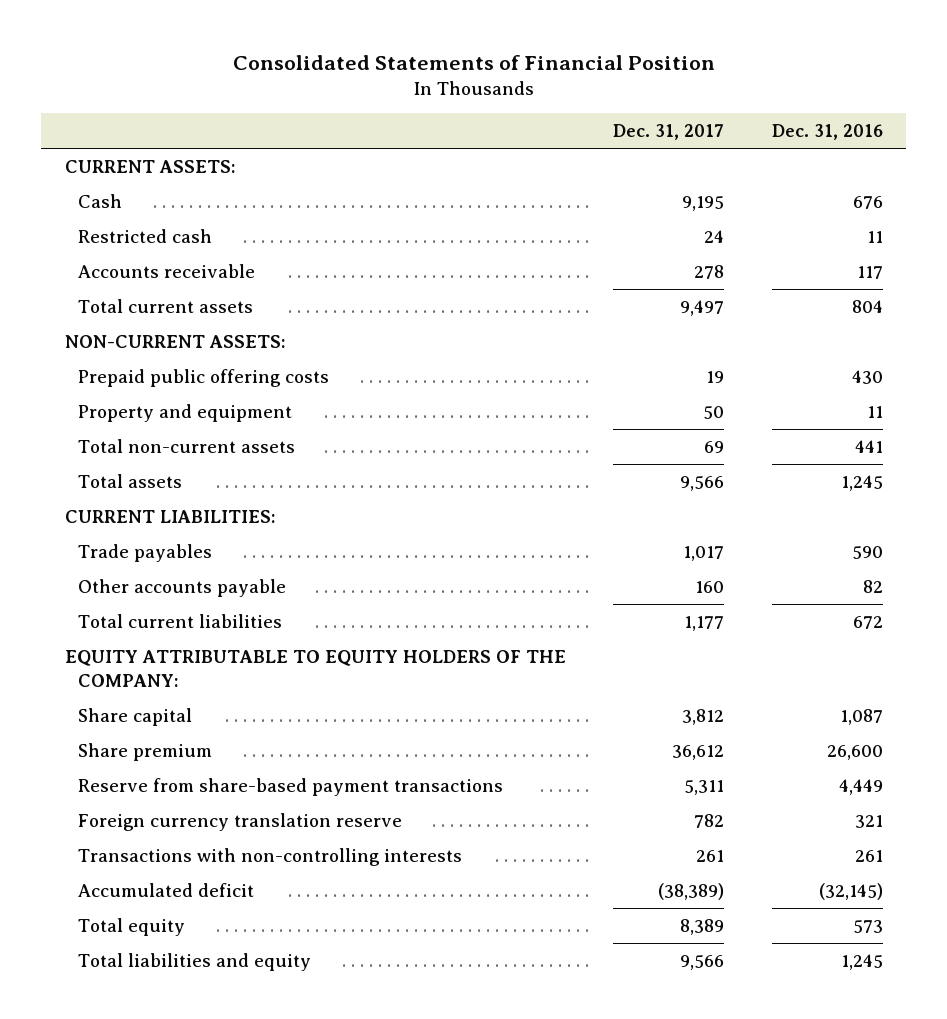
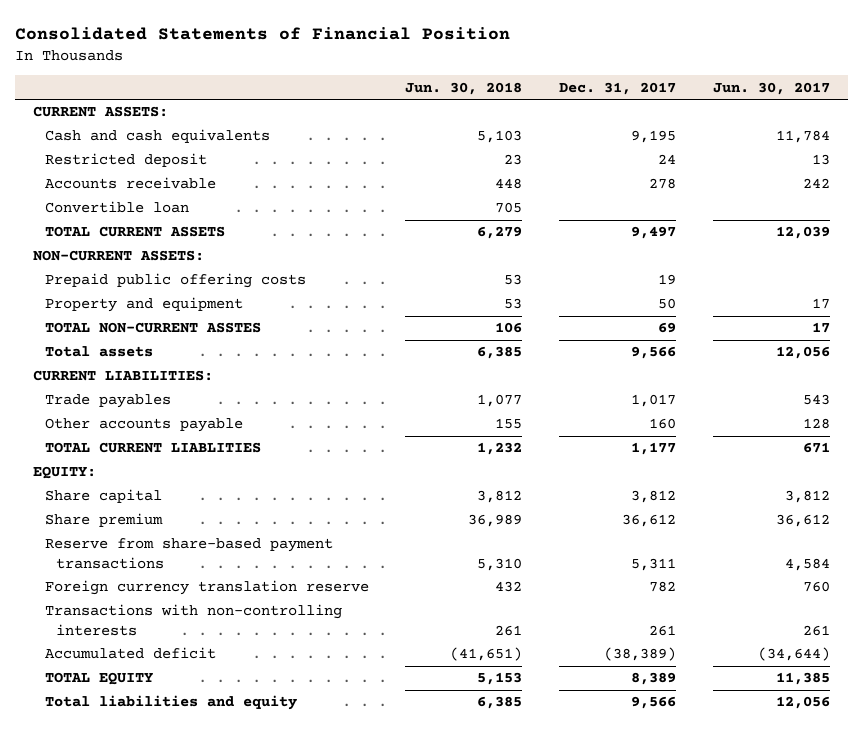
[771,124,883,141] Dec. 31, 2016 -> none
none -> [405,81,523,95] Jun. 30, 2018
none -> [712,81,830,95] Jun. 30, 2017
[78,193,123,208] Cash -> [44,129,270,144] Cash and cash equivalents
[78,228,213,243] Restricted cash -> [44,153,207,168] Restricted deposit
none -> [44,201,189,214] Convertible loan
[78,298,254,313] Total current assets -> [44,226,225,238] TOTAL CURRENT ASSETS
[78,438,296,453] Total non-current assets -> [44,322,261,334] TOTAL NON-CURRENT ASSTES
[78,613,283,628] Total current liabilities -> [44,442,261,454] TOTAL CURRENT LIABLITIES
[64,649,566,687] EQUITY ATTRIBUTABLE TO EQUITY HOLDERS OF THE COMPANY: -> [33,466,97,480] EQUITY:
[78,917,186,936] Total equity -> [44,672,153,686] TOTAL EQUITY

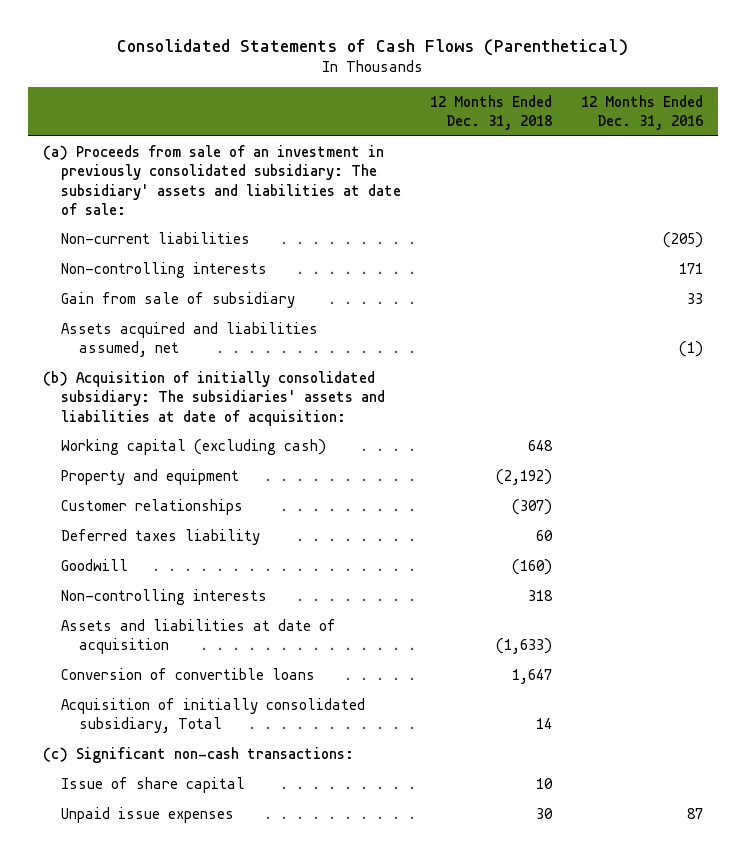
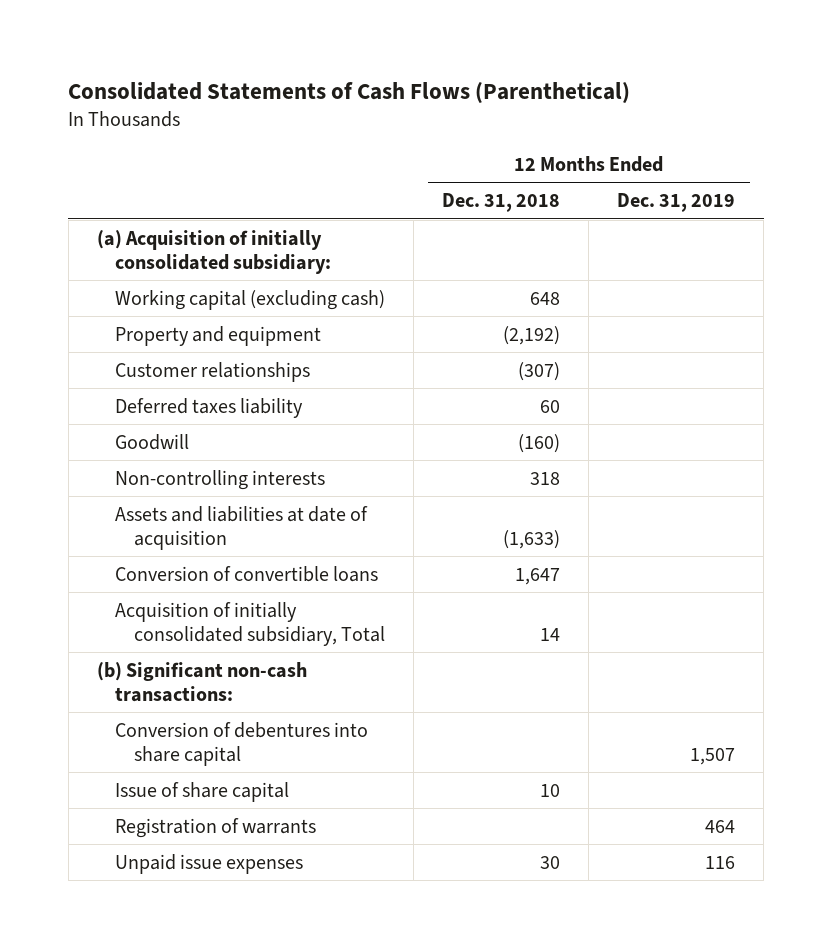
[581,94,704,131] 12 Months Ended Dec. 31, 2016 -> none
none -> [617,193,736,213] Dec. 31, 2019
[42,144,401,215] (a) Proceeds from sale of an investment in previously consolidated subsidiary: The subsidiary' assets and liabilities at date of sale: -> none
[60,231,250,244] Non-current liabilities -> none
[60,261,267,278] Non-controlling interests -> none
[60,291,295,308] Gain from sale of subsidiary -> none
[60,321,318,358] Assets acquired and liabilities assumed, net -> none
[42,370,385,426] (b) Acquisition of initially consolidated subsidiary: The subsidiaries' assets and liabilities at date of acquisition: -> [96,229,332,274] (a) Acquisition of initially consolidated subsidiary:
[42,746,354,763] (c) Significant non-cash transactions: -> [96,661,307,702] (b) Significant non-cash transactions:
none -> [115,721,369,766] Conversion of debentures into share capital
none -> [115,817,317,838] Registration of warrants

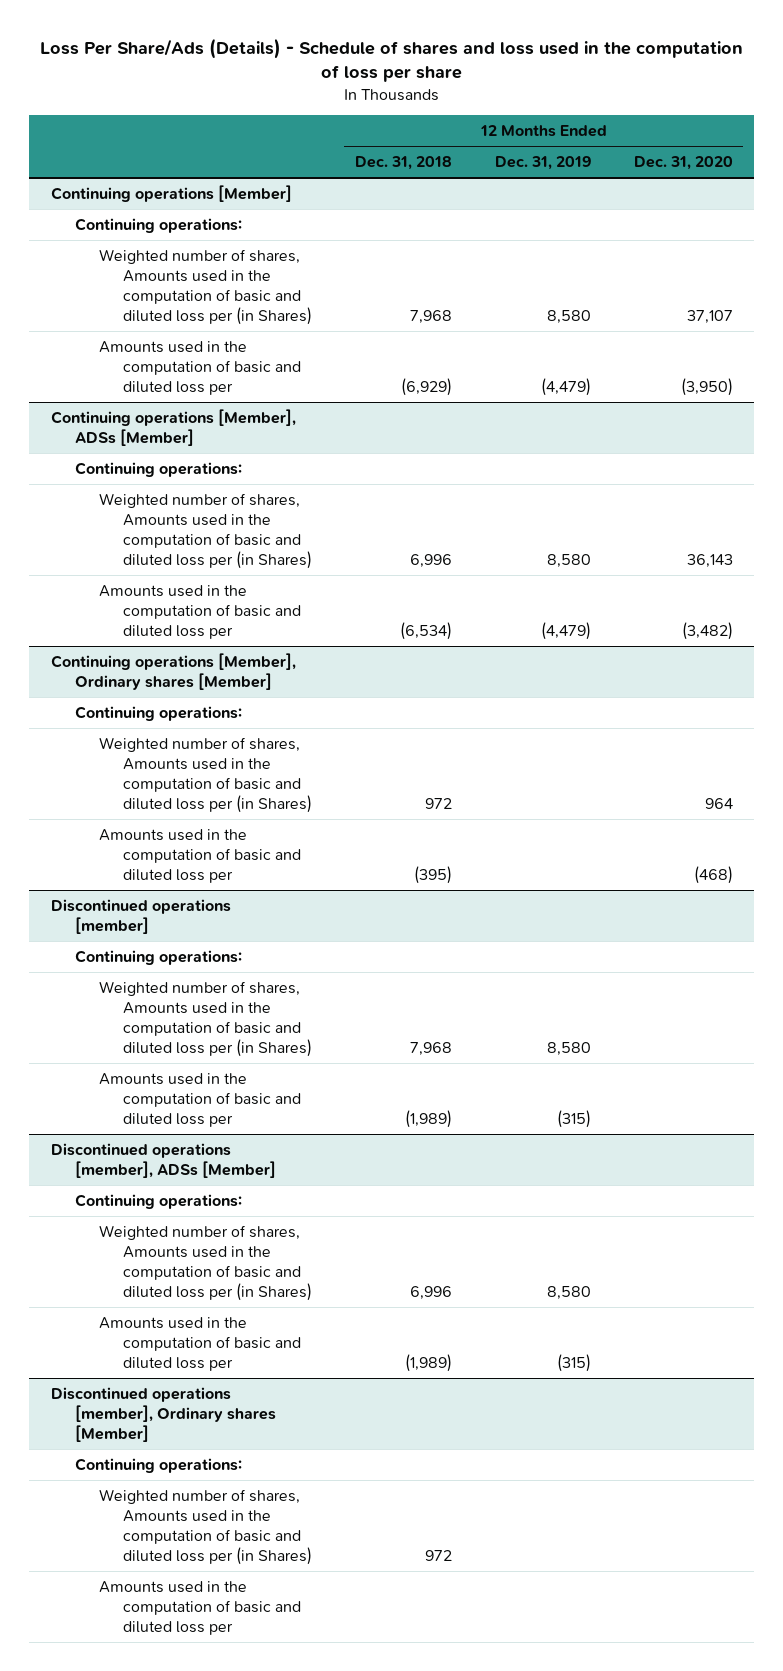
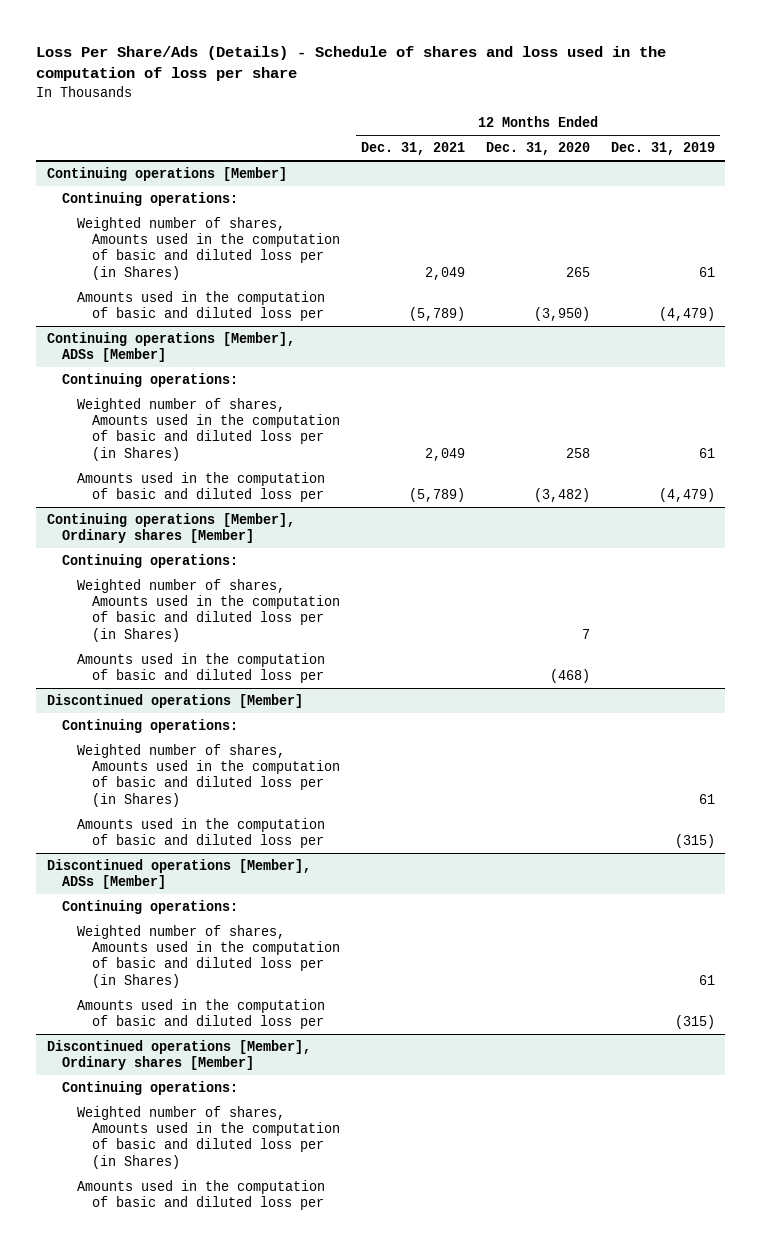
[355,156,453,171] Dec. 31, 2018 -> none
none -> [360,142,465,156] Dec. 31, 2021
[546,310,591,325] 8,580 -> [698,266,715,277] 61
[686,310,733,325] 37,107 -> [565,266,590,277] 265
[546,554,591,569] 8,580 -> [698,447,715,458] 61
[686,554,733,569] 36,143 -> [565,447,590,458] 258
[704,798,733,810] 964 -> [581,628,590,639] 7
[50,898,231,934] Discontinued operations [member] -> [46,693,303,708] Discontinued operations [Member]
[546,1042,591,1057] 8,580 -> [698,793,715,804] 61
[50,1142,276,1178] Discontinued operations [member], ADSs [Member] -> [46,858,311,890] Discontinued operations [Member], ADSs [Member]
[546,1286,591,1301] 8,580 -> [698,974,715,985] 61
[50,1386,276,1443] Discontinued operations [member], Ordinary shares [Member] -> [46,1039,311,1071] Discontinued operations [Member], Ordinary shares [Member]

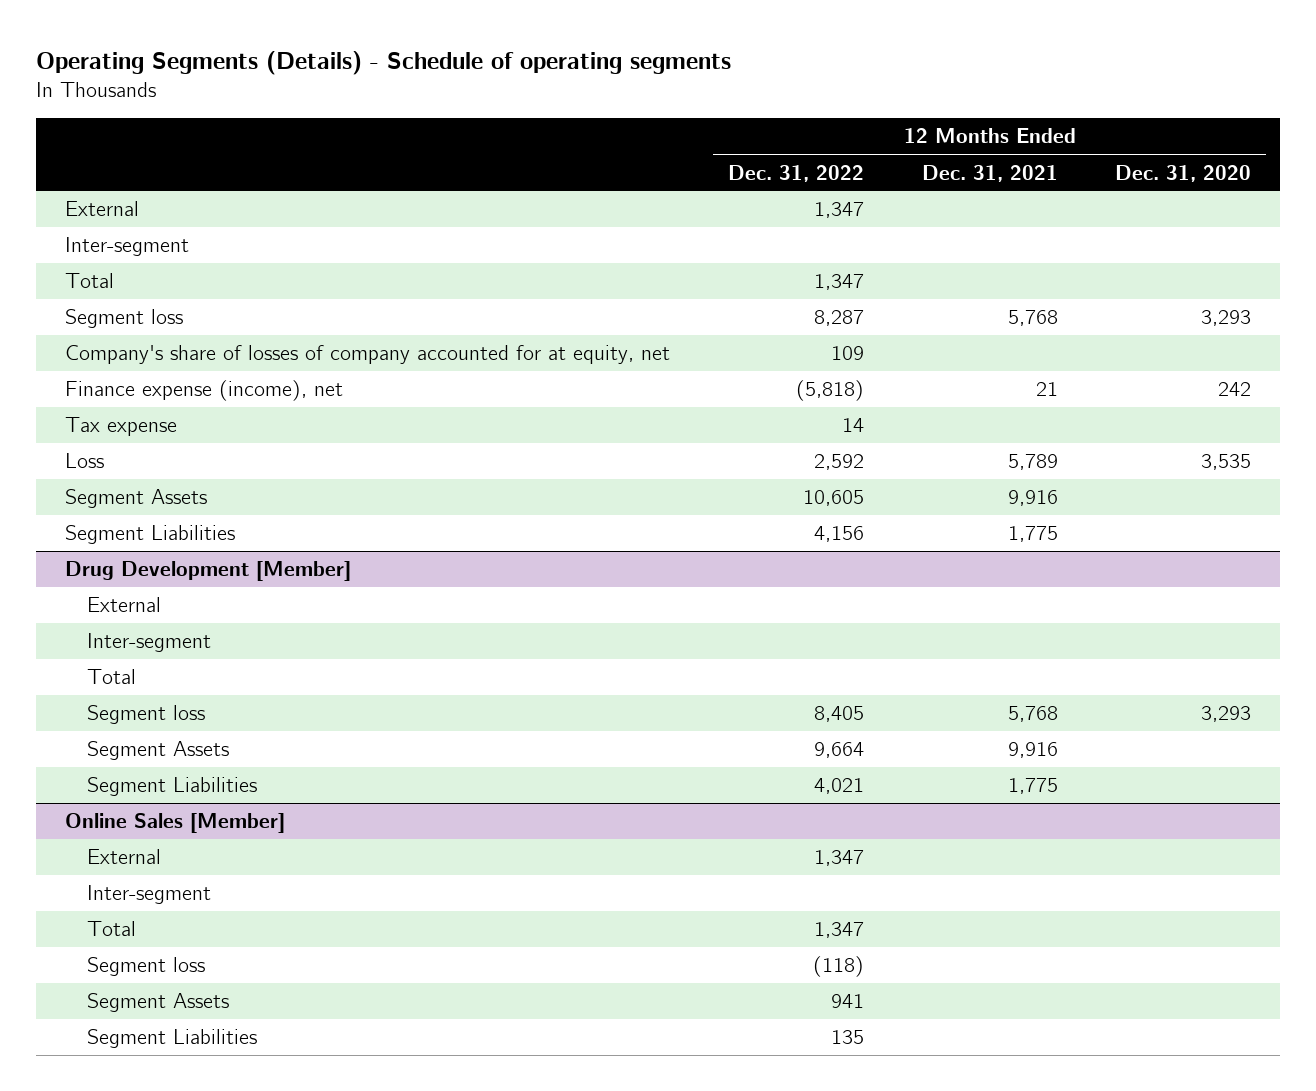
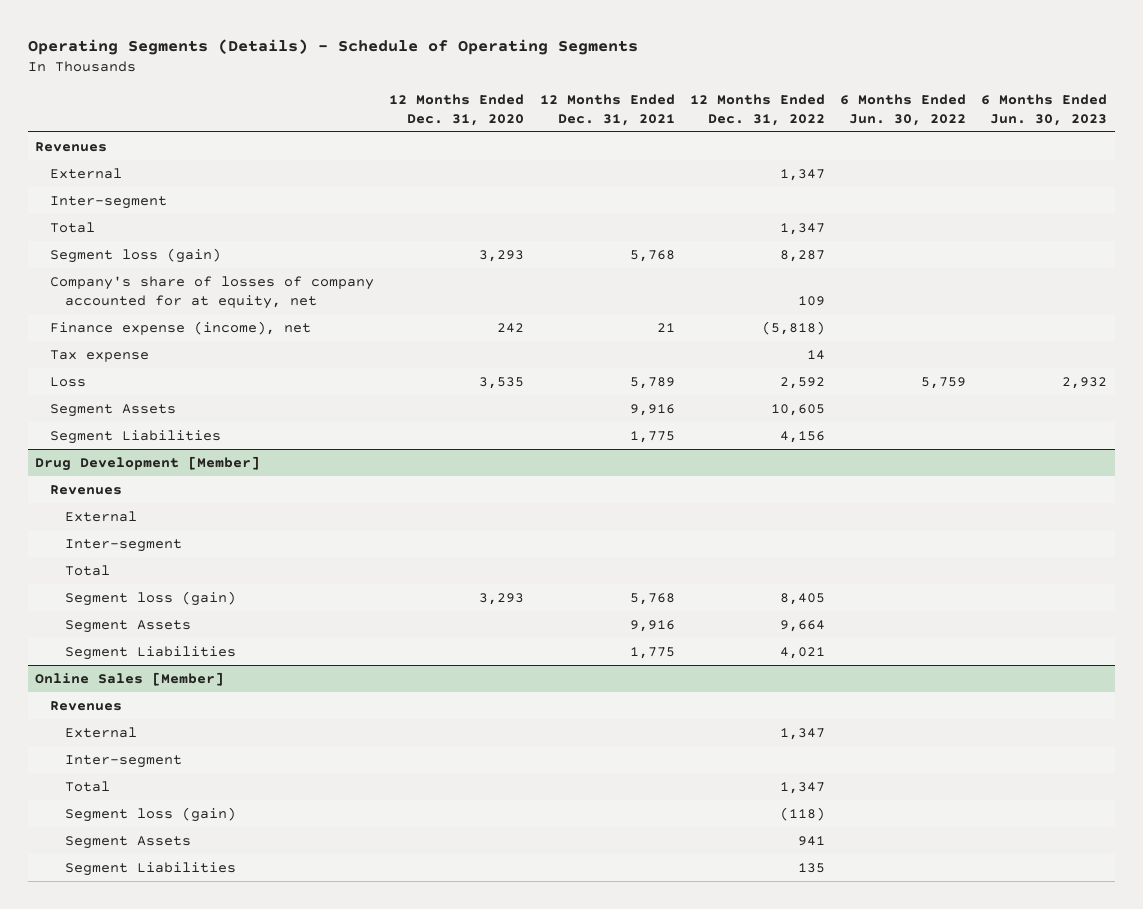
[35,50,731,75] Operating Segments (Details) - Schedule of operating segments -> [27,38,638,55] Operating Segments (Details) - Schedule of Operating Segments
none -> [840,93,967,126] 6 Months Ended Jun. 30, 2022
none -> [981,93,1108,126] 6 Months Ended Jun. 30, 2023
none -> [35,142,108,153] Revenues
[64,309,183,329] Segment loss -> [50,248,222,264] Segment loss (gain)
none -> [50,485,123,496] Revenues
[86,705,205,725] Segment loss -> [64,591,236,607] Segment loss (gain)
none -> [50,701,123,712] Revenues
[86,957,205,977] Segment loss -> [64,807,236,823] Segment loss (gain)

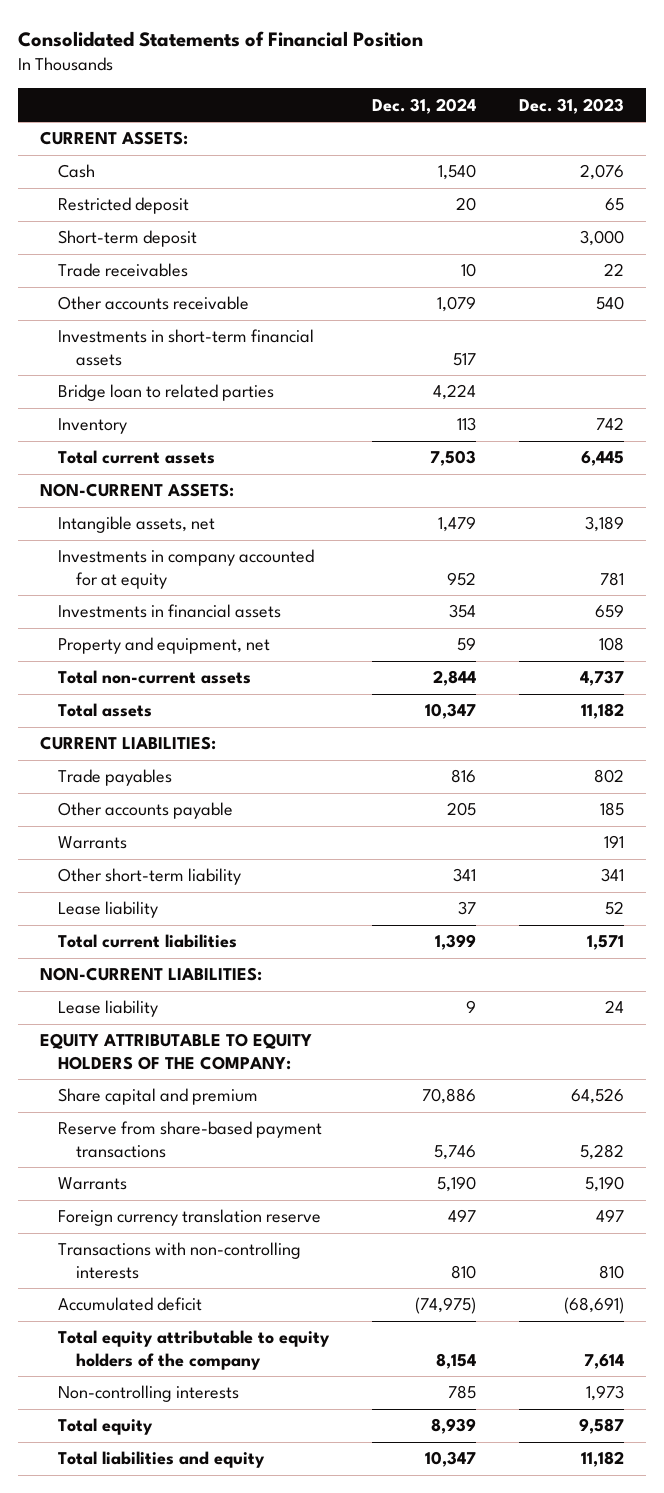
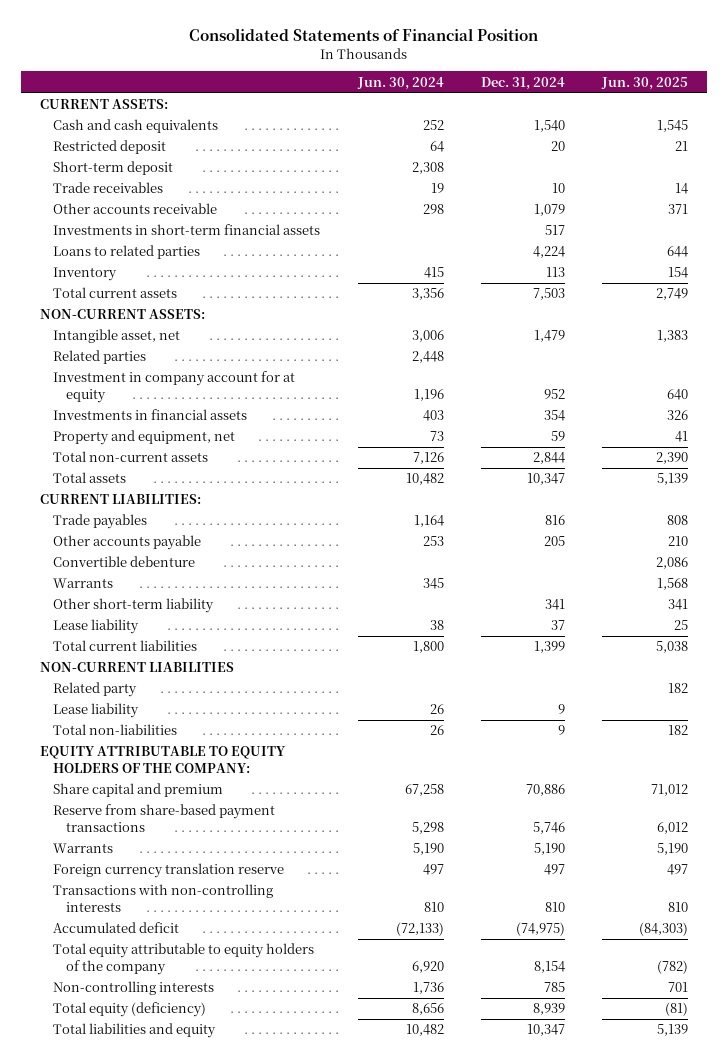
[519,97,625,114] Dec. 31, 2023 -> none
none -> [356,76,444,90] Jun. 30, 2024
none -> [601,76,689,90] Jun. 30, 2025
[58,164,96,179] Cash -> [53,119,219,134] Cash and cash equivalents
[58,384,275,402] Bridge loan to related parties -> [53,245,201,260] Loans to related parties
[58,516,216,534] Intangible assets, net -> [53,329,181,344] Intangible asset, net
none -> [53,350,147,365] Related parties
[58,549,315,589] Investments in company accounted for at equity -> [53,371,296,403] Investment in company account for at equity
none -> [53,556,196,568] Convertible debenture
[39,967,262,982] NON-CURRENT LIABILITIES: -> [39,662,234,673] NON-CURRENT LIABILITIES
none -> [53,682,138,698] Related party
none -> [53,724,178,736] Total non-liabilities
[58,1418,154,1436] Total equity -> [53,1002,207,1018] Total equity (deficiency)

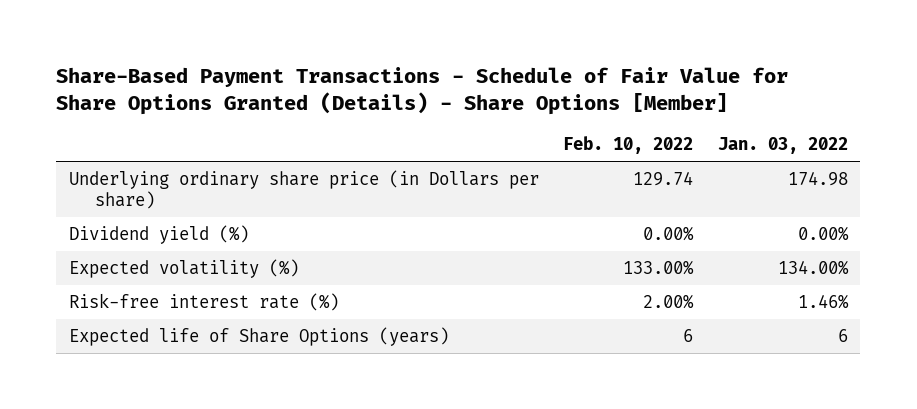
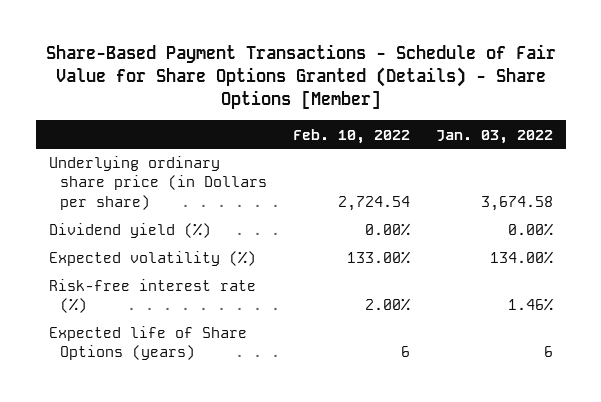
[633,171,694,187] 129.74 -> [338,195,411,211] 2,724.54
[787,171,848,187] 174.98 -> [480,195,553,211] 3,674.58

